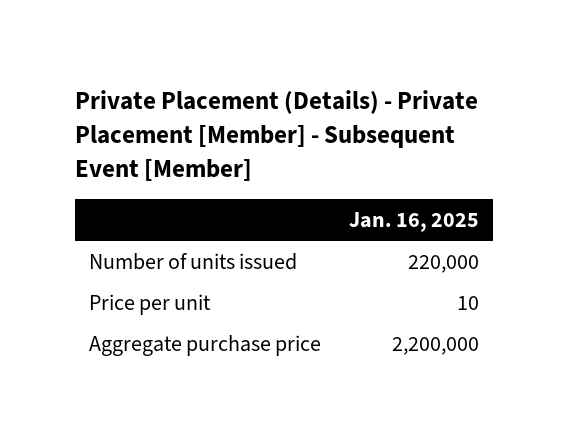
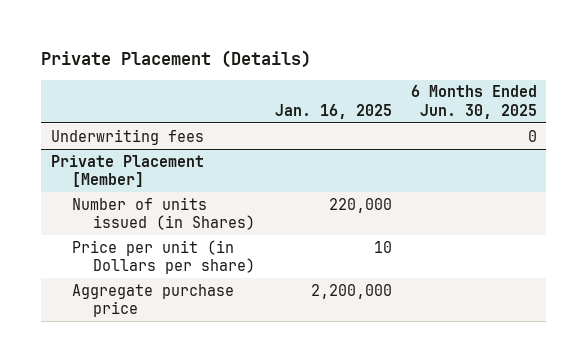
[75,90,479,182] Private Placement (Details) - Private Placement [Member] - Subsequent Event [Member] -> [41,49,312,68] Private Placement (Details)
none -> [410,85,537,119] 6 Months Ended Jun. 30, 2025
none -> [50,128,204,145] Underwriting fees
none -> [50,154,204,188] Private Placement [Member]
[89,252,298,270] Number of units issued -> [72,196,256,231] Number of units issued (in Shares)
[89,293,212,315] Price per unit -> [72,239,256,275] Price per unit (in Dollars per share)

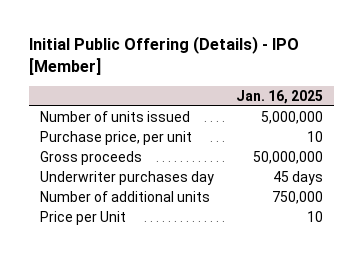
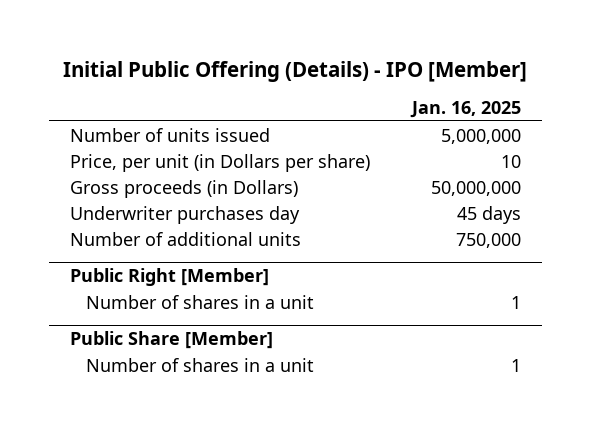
[39,130,192,145] Purchase price, per unit -> [69,153,370,172] Price, per unit (in Dollars per share)
[39,150,142,165] Gross proceeds -> [69,179,298,198] Gross proceeds (in Dollars)
[39,210,126,225] Price per Unit -> none
none -> [69,268,269,287] Public Right [Member]
none -> [85,294,314,309] Number of shares in a unit
none -> [69,331,273,350] Public Share [Member]
none -> [85,357,314,372] Number of shares in a unit

